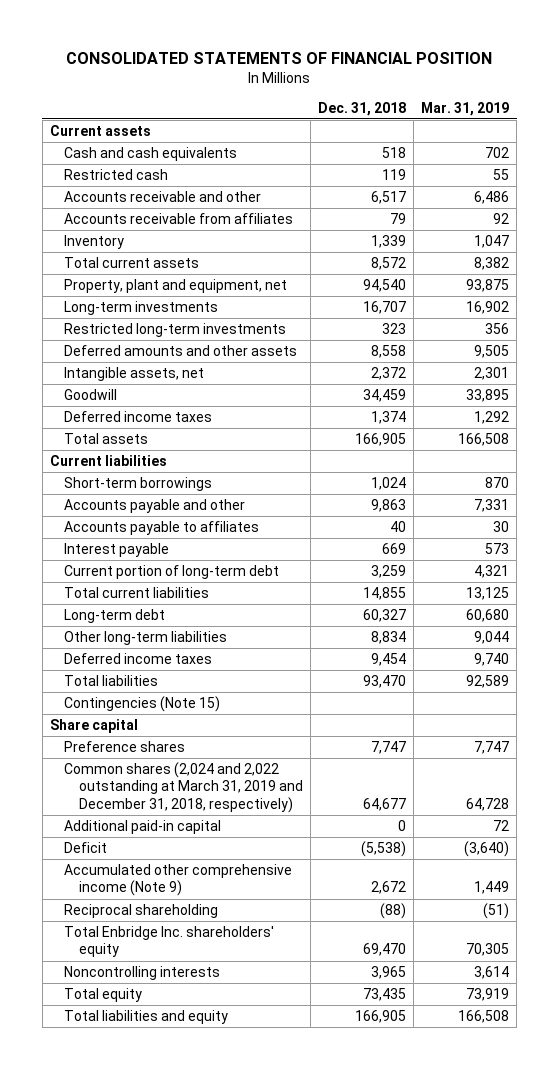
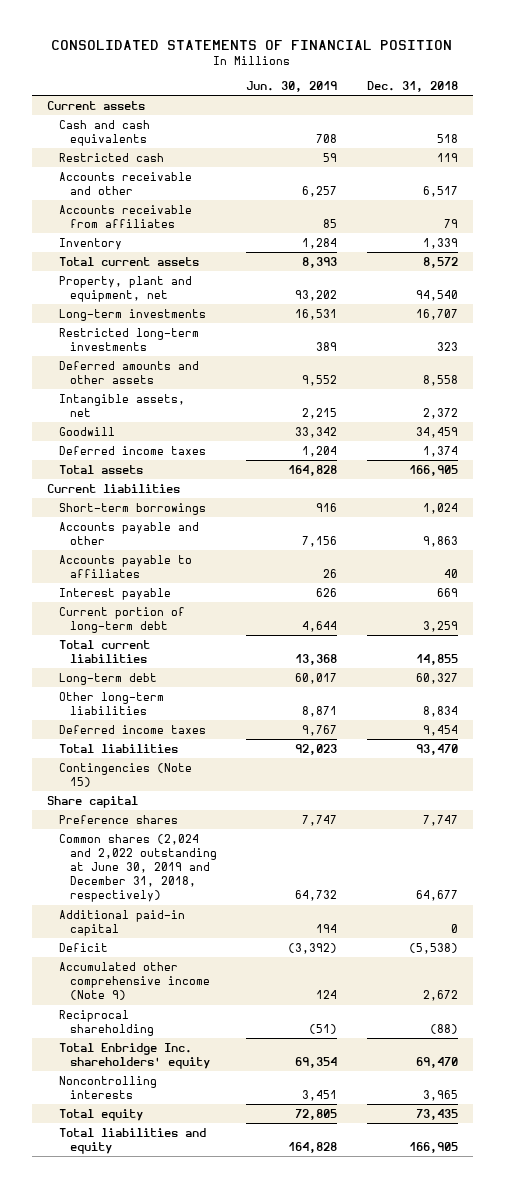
[420,101,509,116] Mar. 31, 2019 -> none
none -> [246,81,338,93] Jun. 30, 2019
[64,762,303,813] Common shares (2,024 and 2,022 outstanding at March 31, 2019 and December 31, 2018, respectively) -> [58,833,217,903] Common shares (2,024 and 2,022 outstanding at June 30, 2019 and December 31, 2018, respectively)

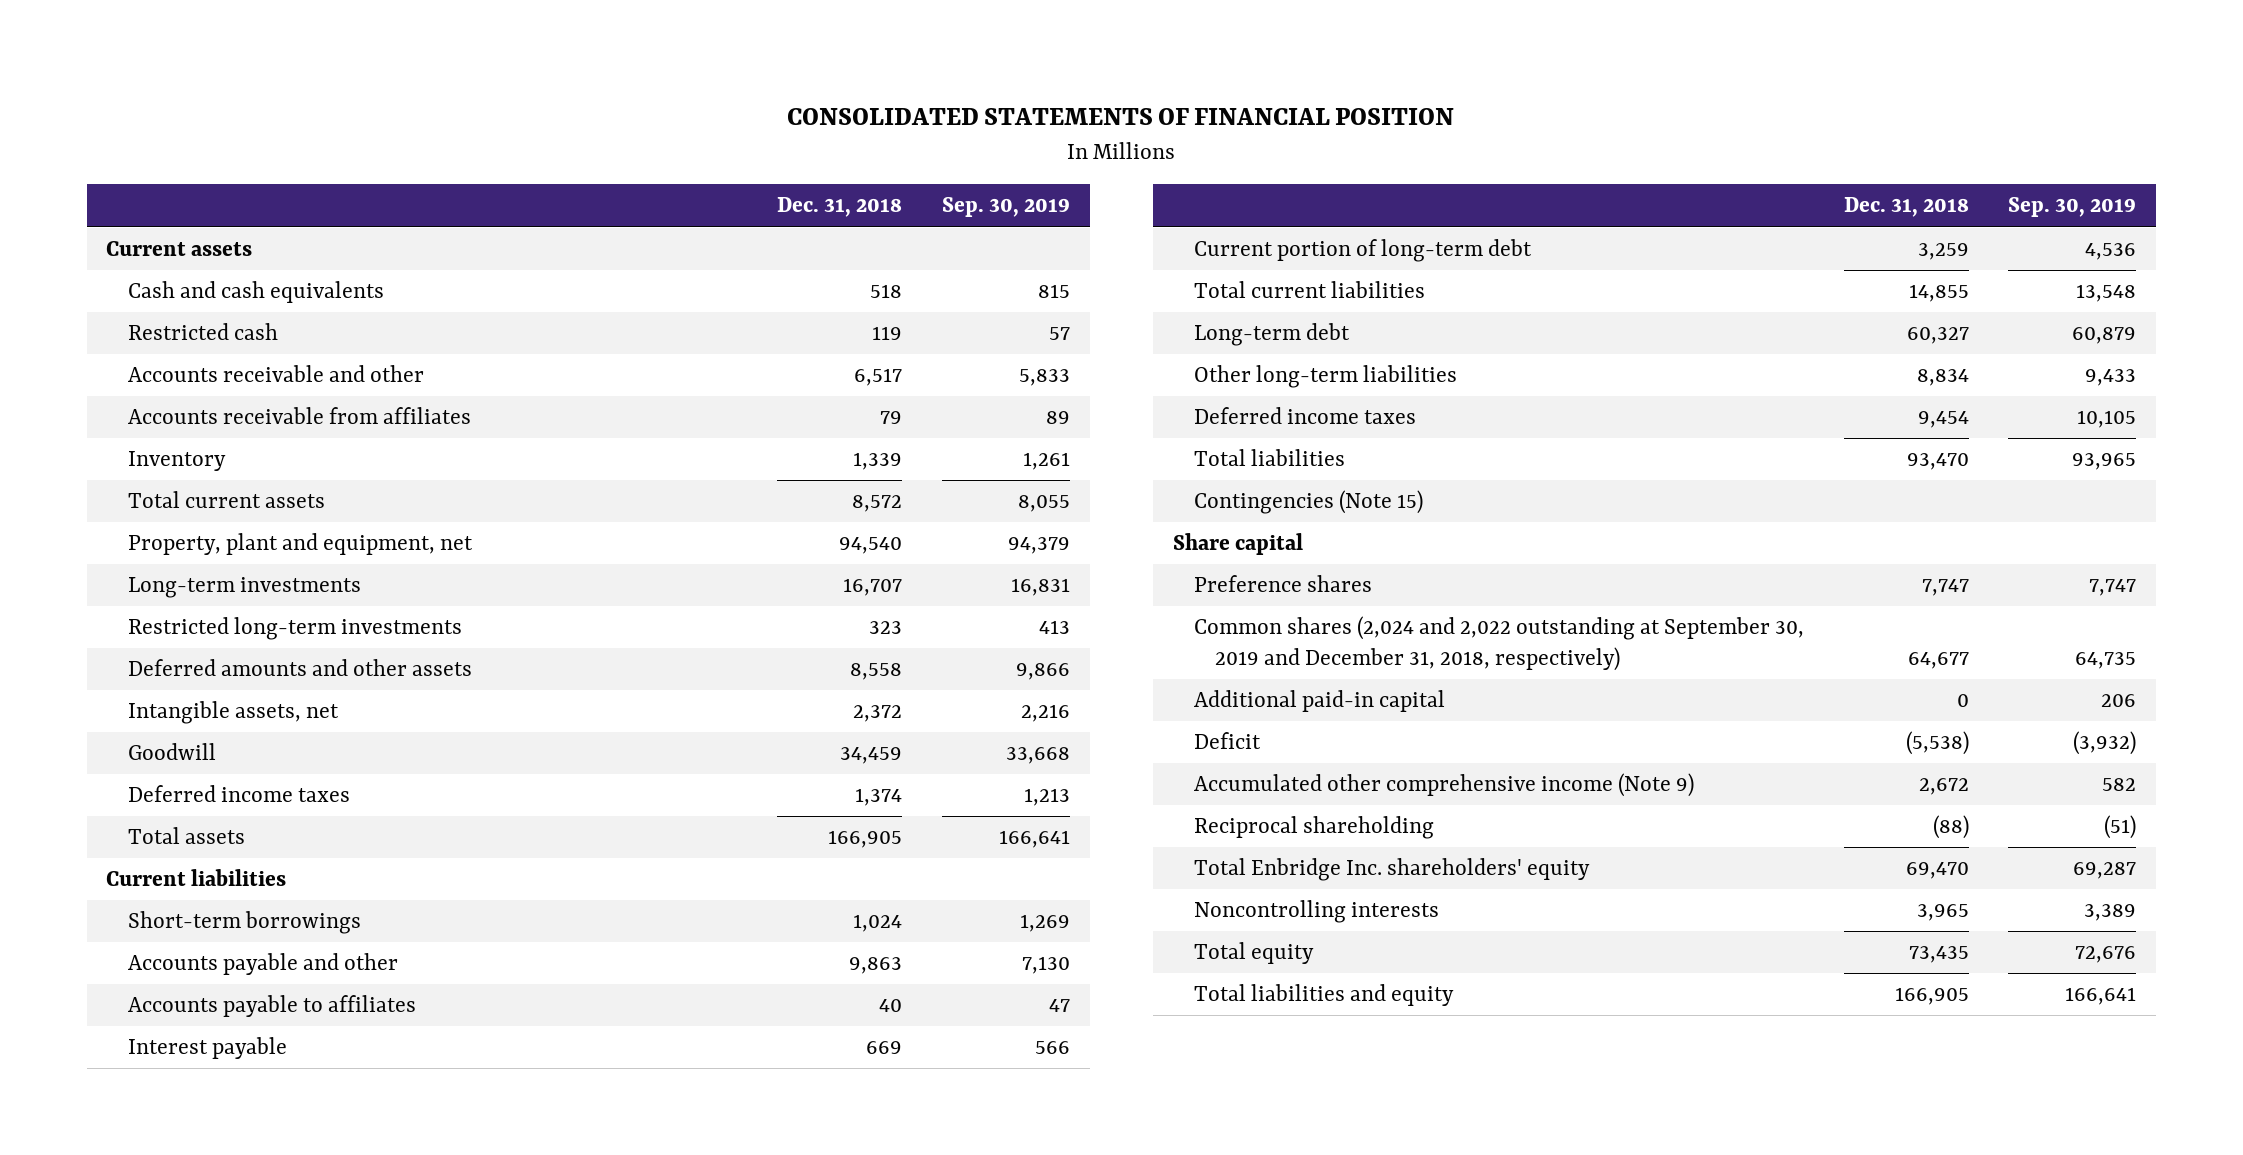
[246,81,338,93] Jun. 30, 2019 -> none
none -> [942,197,1071,218] Sep. 30, 2019
[58,833,217,903] Common shares (2,024 and 2,022 outstanding at June 30, 2019 and December 31, 2018, respectively) -> [1193,616,1804,672] Common shares (2,024 and 2,022 outstanding at September 30, 2019 and December 31, 2018, respectively)

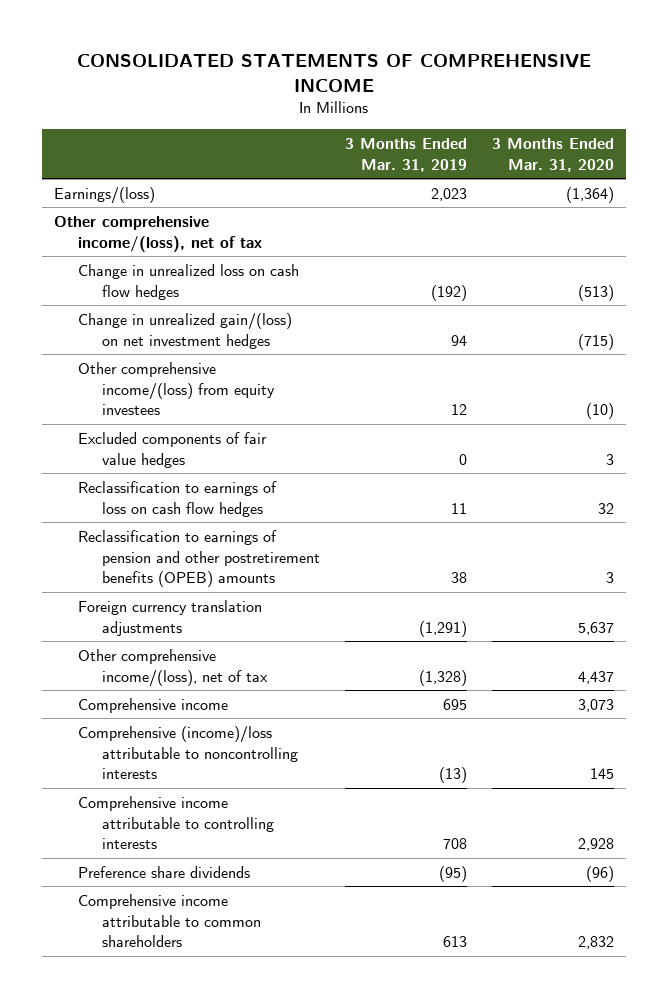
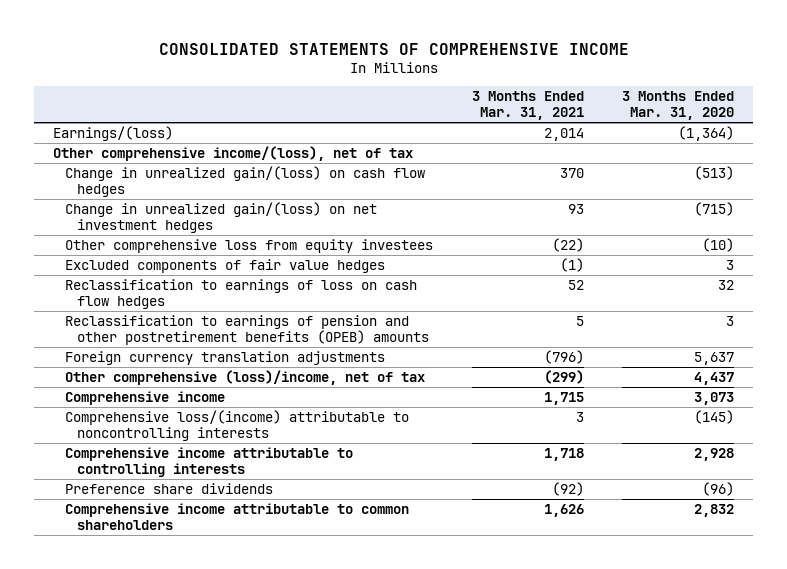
[344,138,467,172] 3 Months Ended Mar. 31, 2019 -> none
none -> [471,90,584,121] 3 Months Ended Mar. 31, 2021
[78,263,300,300] Change in unrealized loss on cash flow hedges -> [65,165,426,198] Change in unrealized gain/(loss) on cash flow hedges
[78,361,276,416] Other comprehensive income/(loss) from equity investees -> [65,238,434,253] Other comprehensive loss from equity investees
[78,648,269,687] Other comprehensive income/(loss), net of tax -> [65,369,426,385] Other comprehensive (loss)/income, net of tax
[78,725,299,780] Comprehensive (income)/loss attributable to noncontrolling interests -> [65,409,410,442] Comprehensive loss/(income) attributable to noncontrolling interests
[589,768,614,780] 145 -> [693,409,734,424] (145)

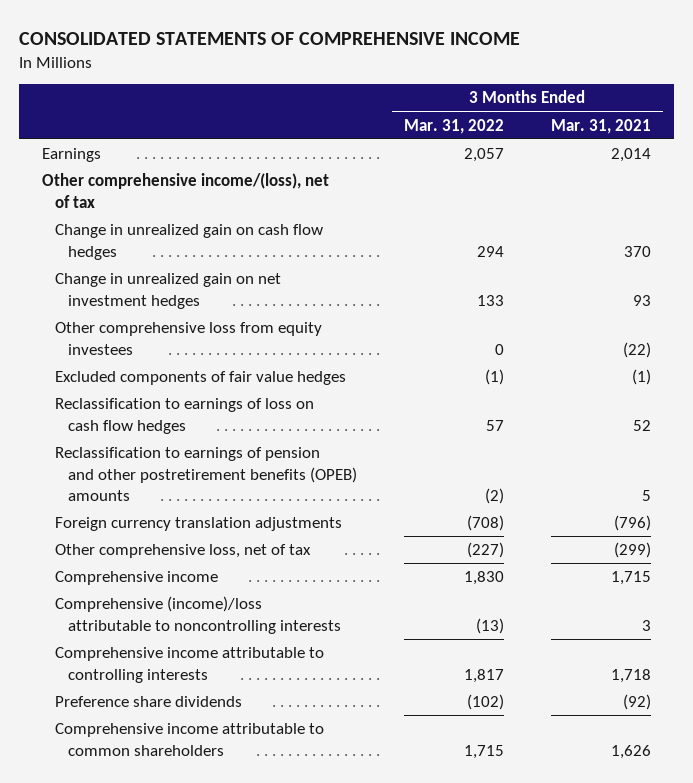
[621,90,734,121] 3 Months Ended Mar. 31, 2020 -> none
none -> [403,118,504,134] Mar. 31, 2022
[53,125,174,141] Earnings/(loss) -> [42,148,102,163] Earnings
[65,165,426,198] Change in unrealized gain/(loss) on cash flow hedges -> [55,224,324,260] Change in unrealized gain on cash flow hedges
[65,201,378,234] Change in unrealized gain/(loss) on net investment hedges -> [55,273,282,309] Change in unrealized gain on net investment hedges
[65,369,426,385] Other comprehensive (loss)/income, net of tax -> [55,544,312,559] Other comprehensive loss, net of tax
[65,409,410,442] Comprehensive loss/(income) attributable to noncontrolling interests -> [55,596,341,634] Comprehensive (income)/loss attributable to noncontrolling interests

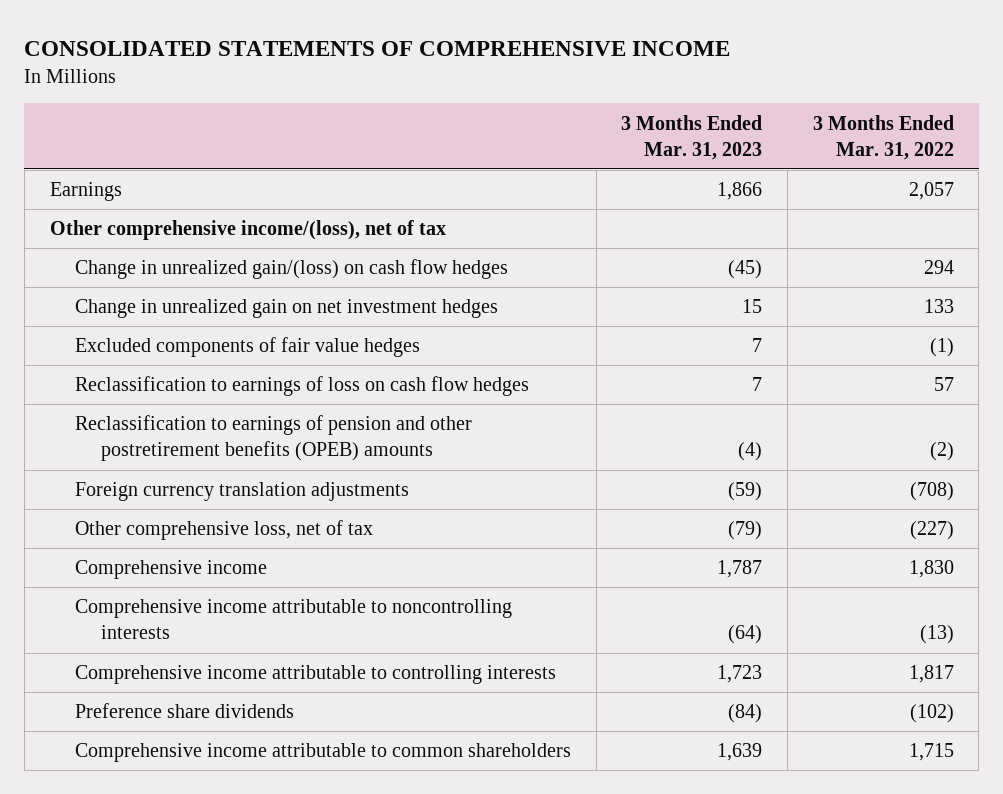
[550,118,651,134] Mar. 31, 2021 -> none
none -> [621,114,763,160] 3 Months Ended Mar. 31, 2023
[55,224,324,260] Change in unrealized gain on cash flow hedges -> [75,259,509,280] Change in unrealized gain/(loss) on cash flow hedges
[55,322,323,355] Other comprehensive loss from equity investees -> none
[55,596,341,634] Comprehensive (income)/loss attributable to noncontrolling interests -> [75,599,513,640] Comprehensive income attributable to noncontrolling interests

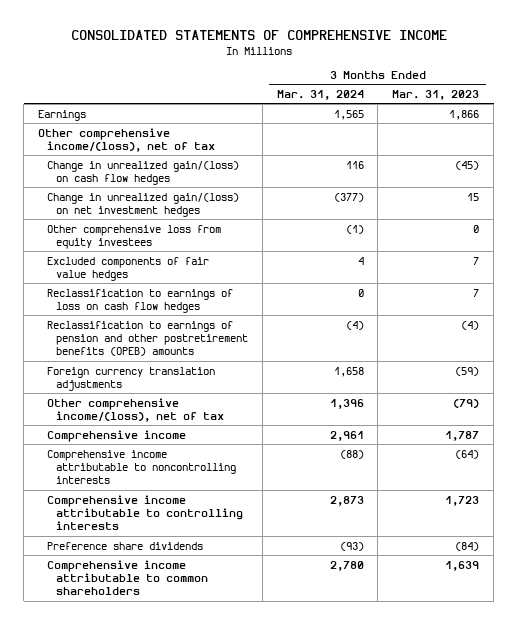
[812,114,954,160] 3 Months Ended Mar. 31, 2022 -> none
none -> [276,89,364,100] Mar. 31, 2024
[75,299,499,319] Change in unrealized gain on net investment hedges -> [46,192,239,217] Change in unrealized gain/(loss) on net investment hedges
none -> [46,224,221,249] Other comprehensive loss from equity investees
[75,520,374,541] Other comprehensive loss, net of tax -> [46,397,224,422] Other comprehensive income/(loss), net of tax

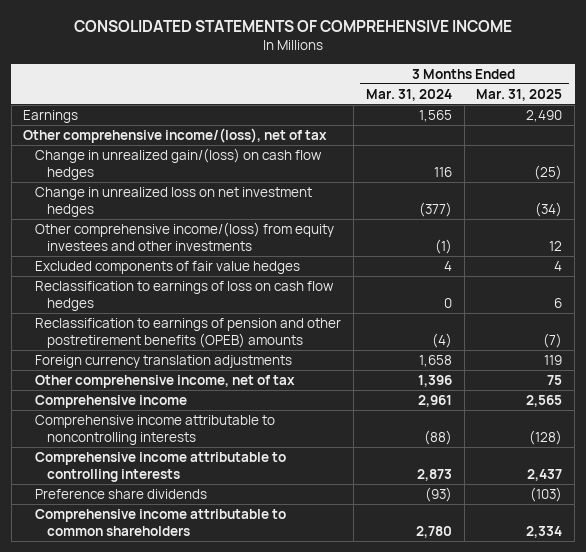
[392,89,480,100] Mar. 31, 2023 -> none
none -> [476,88,563,101] Mar. 31, 2025
[46,192,239,217] Change in unrealized gain/(loss) on net investment hedges -> [35,186,313,217] Change in unrealized loss on net investment hedges
[46,224,221,249] Other comprehensive loss from equity investees -> [35,221,335,251] Other comprehensive income/(loss) from equity investees and other investments
[46,397,224,422] Other comprehensive income/(loss), net of tax -> [35,374,296,388] Other comprehensive income, net of tax

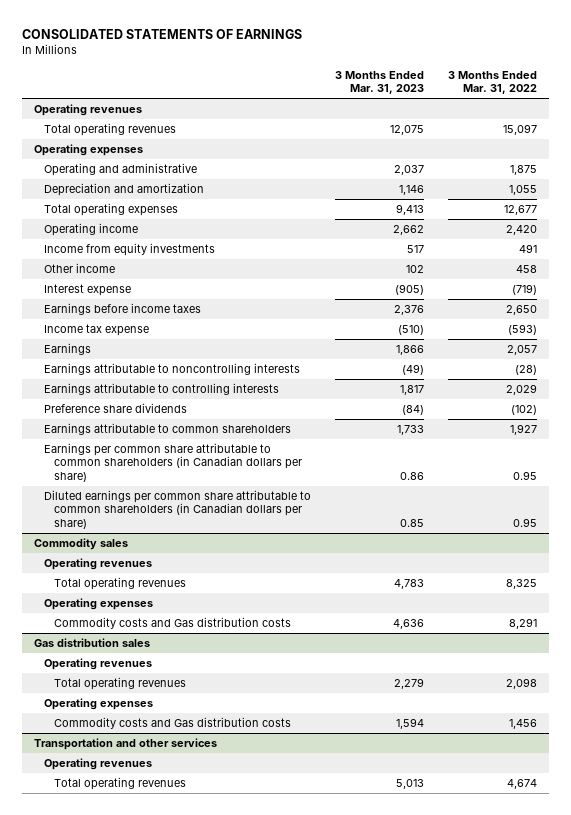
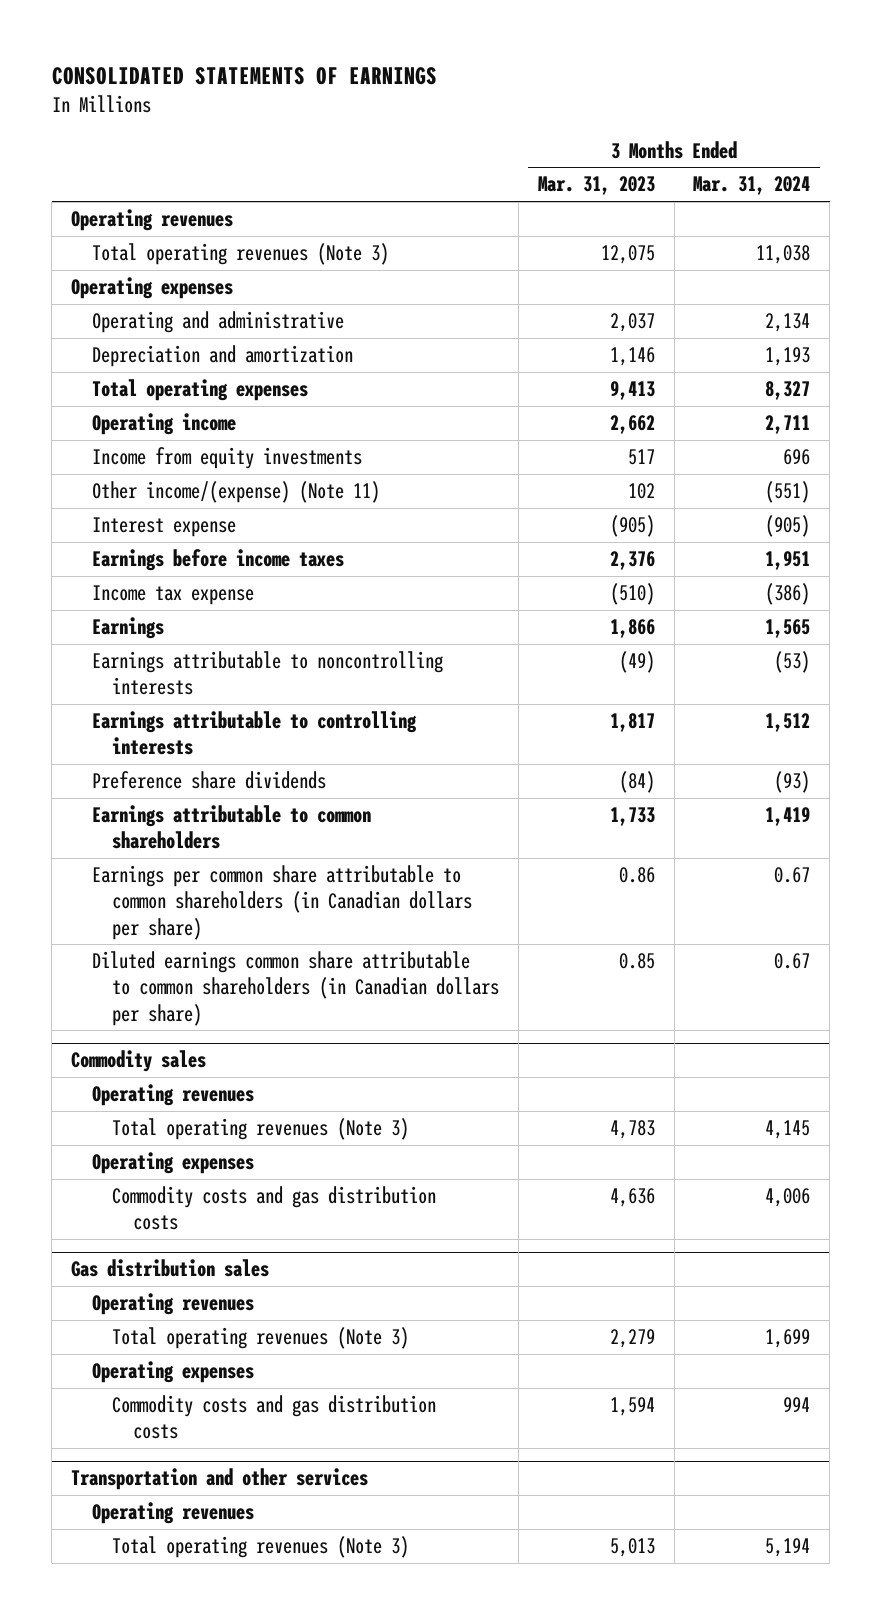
[447,70,537,95] 3 Months Ended Mar. 31, 2022 -> none
none -> [693,176,811,196] Mar. 31, 2024
[43,123,176,137] Total operating revenues -> [91,243,389,266] Total operating revenues (Note 3)
[43,263,115,274] Other income -> [91,481,380,504] Other income/(expense) (Note 11)
[43,490,311,529] Diluted earnings per common share attributable to common shareholders (in Canadian dollars per share) -> [91,951,500,1026] Diluted earnings common share attributable to common shareholders (in Canadian dollars per share)
[53,577,186,591] Total operating revenues -> [112,1118,410,1141] Total operating revenues (Note 3)
[53,617,291,630] Commodity costs and Gas distribution costs -> [112,1186,437,1231] Commodity costs and gas distribution costs
[53,677,186,691] Total operating revenues -> [112,1327,410,1350] Total operating revenues (Note 3)
[53,717,291,730] Commodity costs and Gas distribution costs -> [112,1395,437,1440] Commodity costs and gas distribution costs
[53,777,186,791] Total operating revenues -> [112,1536,410,1559] Total operating revenues (Note 3)

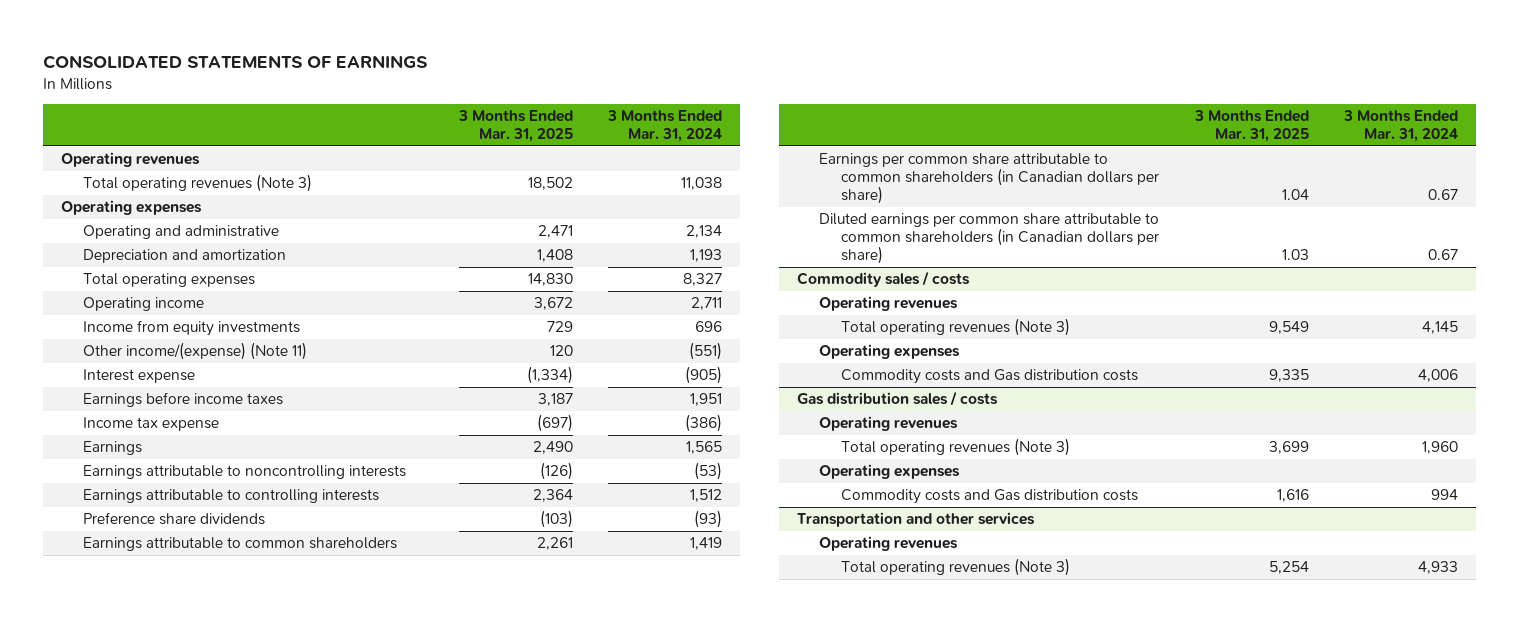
[537,176,655,196] Mar. 31, 2023 -> none
none -> [457,110,573,143] 3 Months Ended Mar. 31, 2025
[91,951,500,1026] Diluted earnings common share attributable to common shareholders (in Canadian dollars per share) -> [818,213,1160,265] Diluted earnings per common share attributable to common shareholders (in Canadian dollars per share)
[70,1050,206,1073] Commodity sales -> [796,271,970,288] Commodity sales / costs
[112,1186,437,1231] Commodity costs and gas distribution costs -> [841,369,1139,385] Commodity costs and Gas distribution costs
[70,1259,269,1278] Gas distribution sales -> [796,391,998,407] Gas distribution sales / costs
[765,1329,811,1349] 1,699 -> [1421,441,1458,455] 1,960
[112,1395,437,1440] Commodity costs and gas distribution costs -> [841,489,1139,505] Commodity costs and Gas distribution costs
[765,1538,811,1558] 5,194 -> [1417,561,1458,575] 4,933

